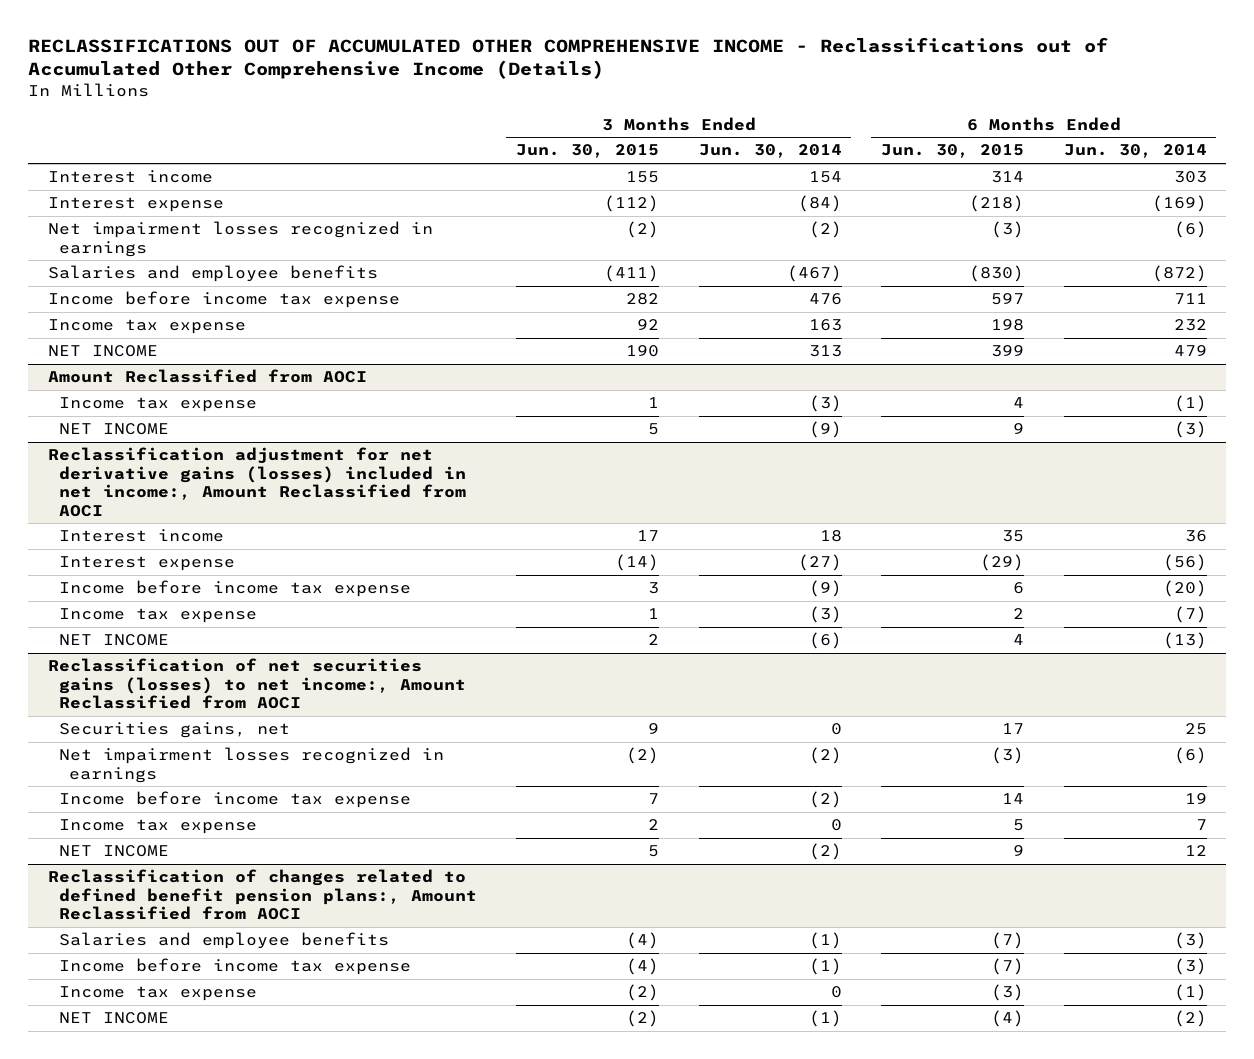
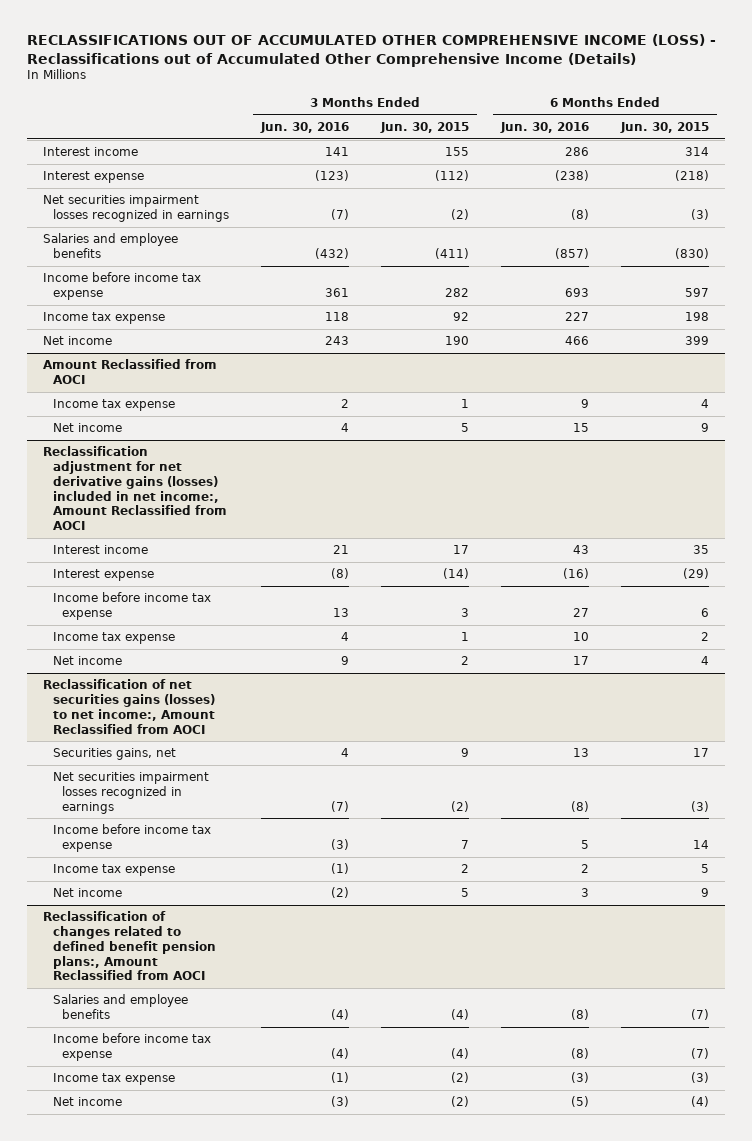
[28,36,1109,80] RECLASSIFICATIONS OUT OF ACCUMULATED OTHER COMPREHENSIVE INCOME - Reclassifications out of Accumulated Other Comprehensive Income (Details) -> [27,34,717,67] RECLASSIFICATIONS OUT OF ACCUMULATED OTHER COMPREHENSIVE INCOME (LOSS) - Reclassifications out of Accumulated Other Comprehensive Income (Details)
[698,144,842,159] Jun. 30, 2014 -> none
[1063,144,1207,159] Jun. 30, 2014 -> none
none -> [259,122,349,134] Jun. 30, 2016
none -> [499,122,589,134] Jun. 30, 2016
[47,221,433,257] Net impairment losses recognized in earnings -> [43,195,229,222] Net securities impairment losses recognized in earnings
[47,345,158,358] NET INCOME -> [43,336,113,346] Net income
[58,423,169,436] NET INCOME -> [52,423,122,433] Net income
[58,634,169,647] NET INCOME -> [52,656,122,666] Net income
[58,747,444,783] Net impairment losses recognized in earnings -> [52,772,209,814] Net securities impairment losses recognized in earnings
[58,845,169,858] NET INCOME -> [52,888,122,898] Net income
[58,1012,169,1025] NET INCOME -> [52,1097,122,1107] Net income

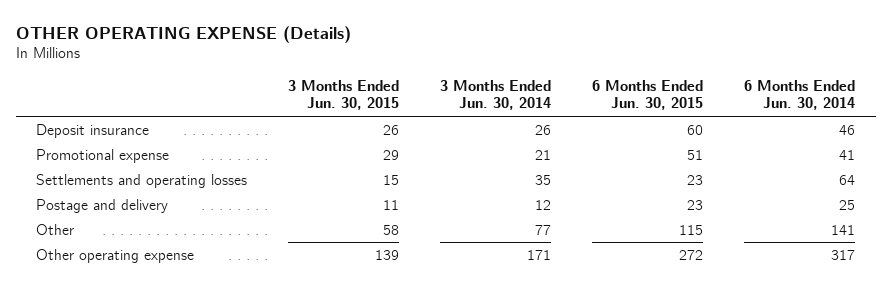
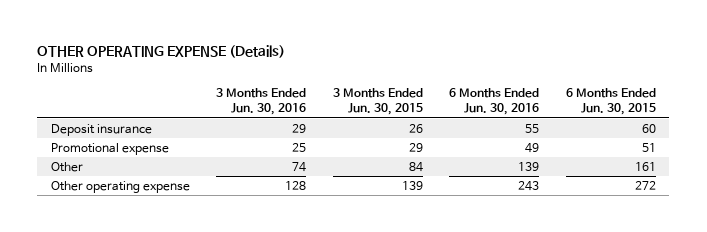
[440,79,552,111] 3 Months Ended Jun. 30, 2014 -> none
[744,79,856,111] 6 Months Ended Jun. 30, 2014 -> none
none -> [216,88,307,116] 3 Months Ended Jun. 30, 2016
none -> [449,88,540,116] 6 Months Ended Jun. 30, 2016
[36,173,248,188] Settlements and operating losses -> none
[36,198,169,213] Postage and delivery -> none
[383,224,400,235] 58 -> [408,161,423,172] 84
[679,224,704,235] 115 -> [635,161,657,171] 161

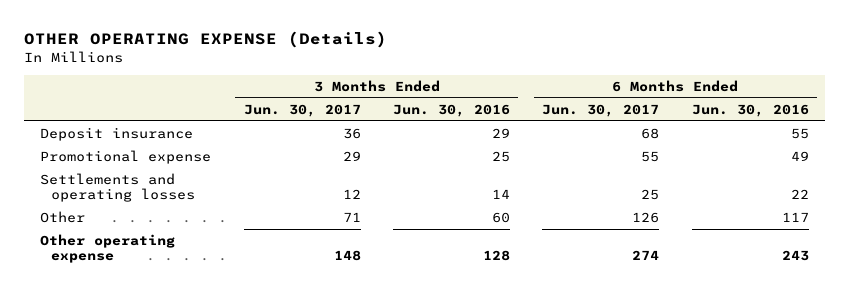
[332,88,423,116] 3 Months Ended Jun. 30, 2015 -> none
[566,88,657,116] 6 Months Ended Jun. 30, 2015 -> none
none -> [243,103,361,117] Jun. 30, 2017
none -> [542,103,660,117] Jun. 30, 2017
none -> [40,172,196,203] Settlements and operating losses
[292,161,307,172] 74 -> [491,211,510,223] 60
[518,161,540,171] 139 -> [781,211,809,222] 117

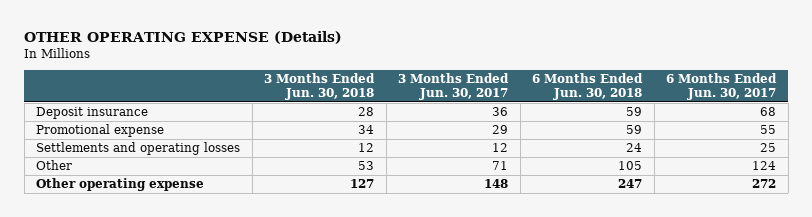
[392,103,510,117] Jun. 30, 2016 -> none
[691,103,809,117] Jun. 30, 2016 -> none
none -> [264,73,376,100] 3 Months Ended Jun. 30, 2018
none -> [532,73,644,100] 6 Months Ended Jun. 30, 2018
[632,211,660,223] 126 -> [752,161,777,171] 124
[632,250,660,261] 274 -> [752,179,777,189] 272

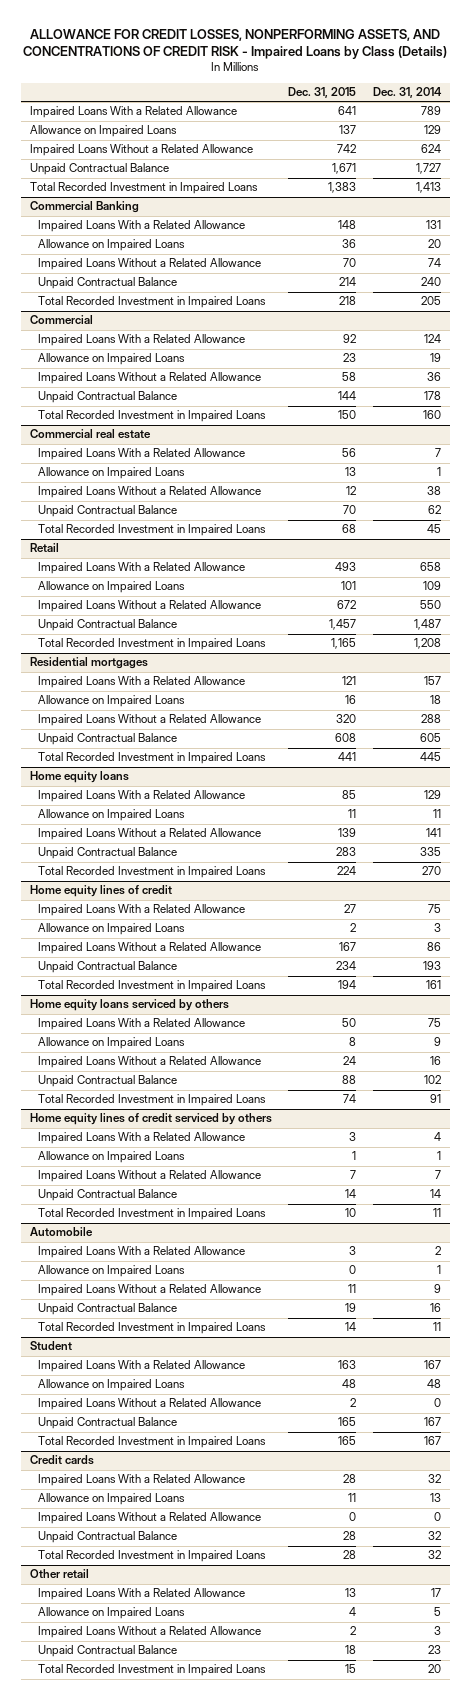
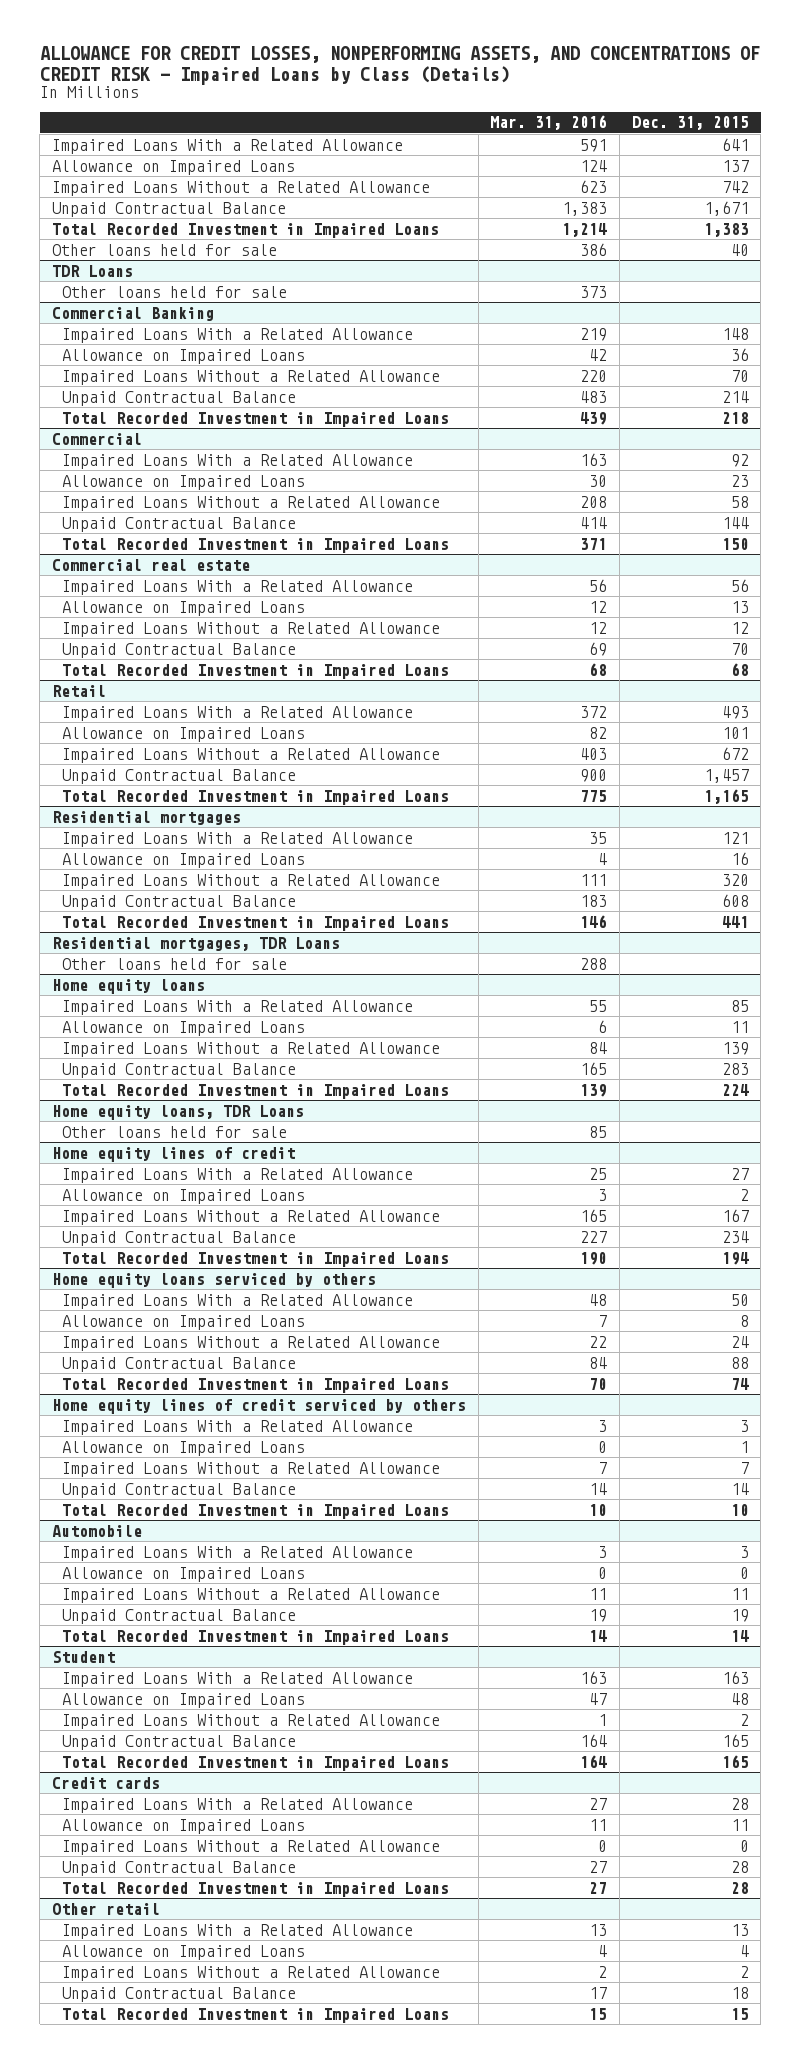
[373,87,443,99] Dec. 31, 2014 -> none
none -> [490,115,608,131] Mar. 31, 2016
none -> [51,243,277,256] Other loans held for sale
none -> [51,264,133,277] TDR Loans
none -> [61,285,287,298] Other loans held for sale
none -> [51,936,340,951] Residential mortgages, TDR Loans
none -> [61,957,287,970] Other loans held for sale
none -> [51,1104,304,1120] Home equity loans, TDR Loans
none -> [61,1125,287,1138] Other loans held for sale

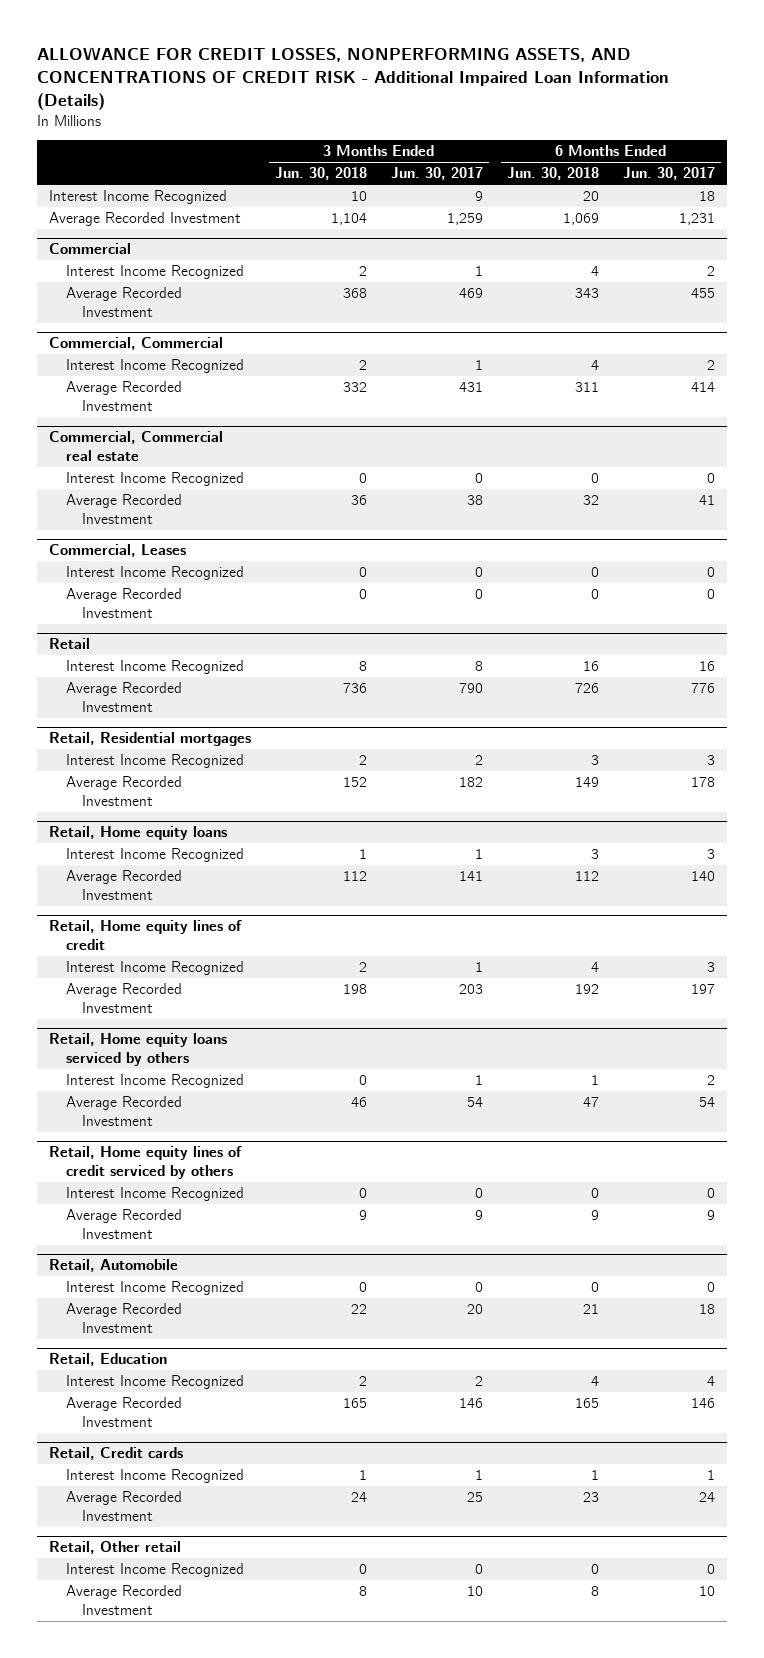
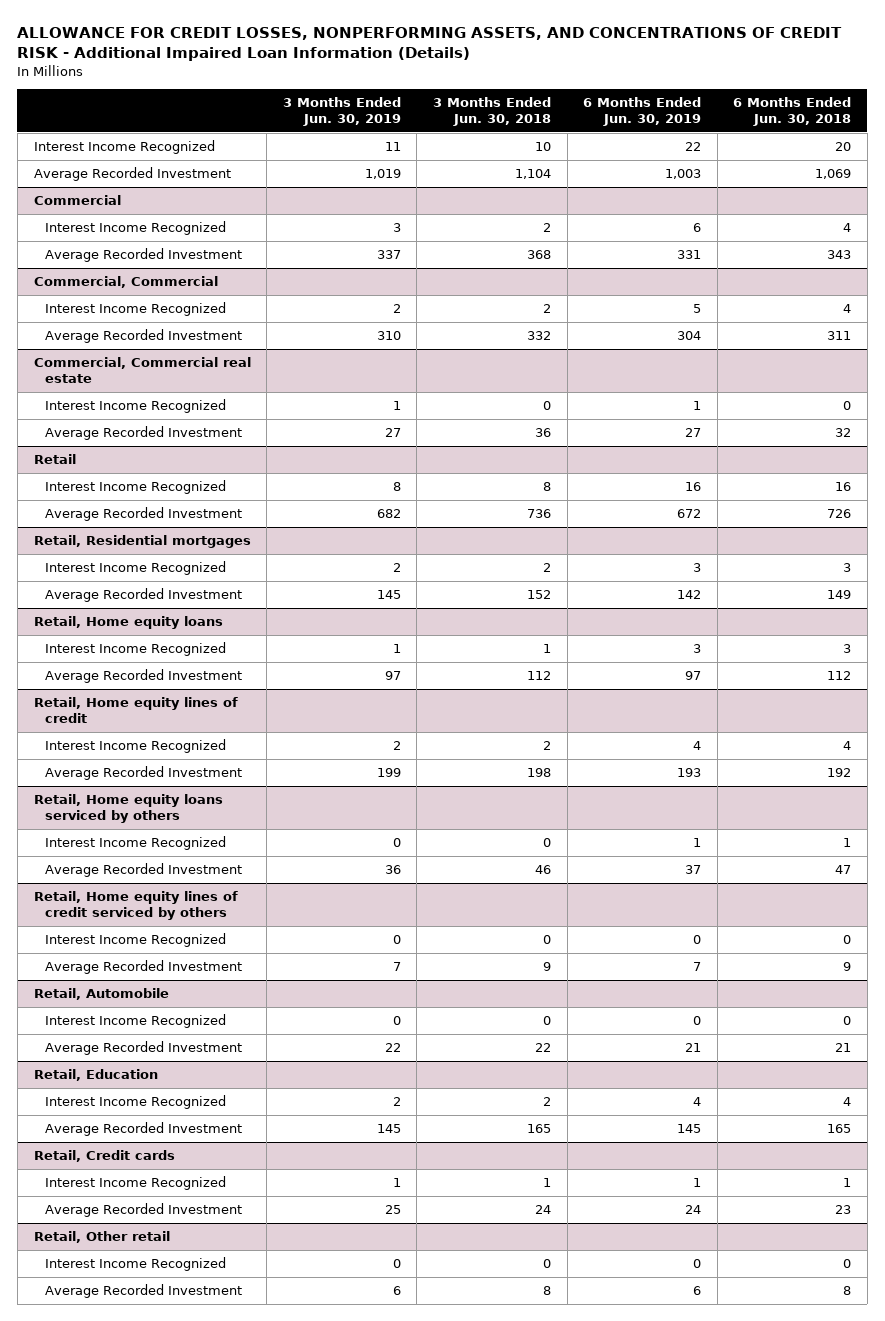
[390,167,483,181] Jun. 30, 2017 -> none
[622,167,715,181] Jun. 30, 2017 -> none
none -> [282,96,401,127] 3 Months Ended Jun. 30, 2019
none -> [583,96,702,127] 6 Months Ended Jun. 30, 2019
[49,544,187,558] Commercial, Leases -> none
[65,566,244,581] Interest Income Recognized -> none
[65,588,182,618] Average Recorded Investment -> none

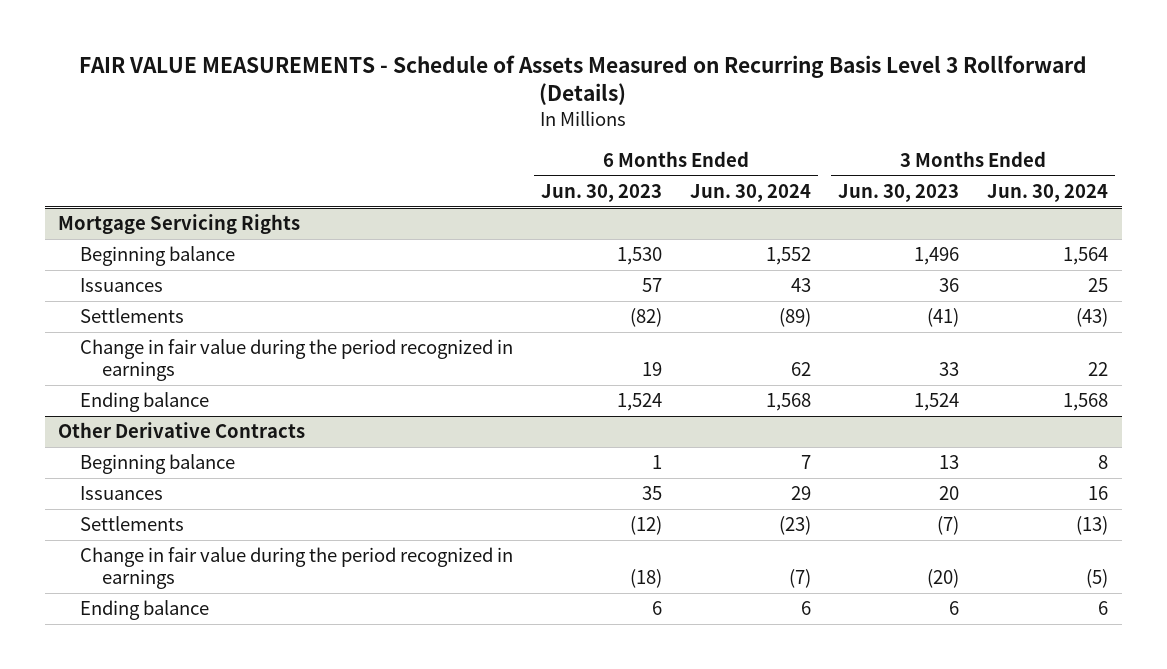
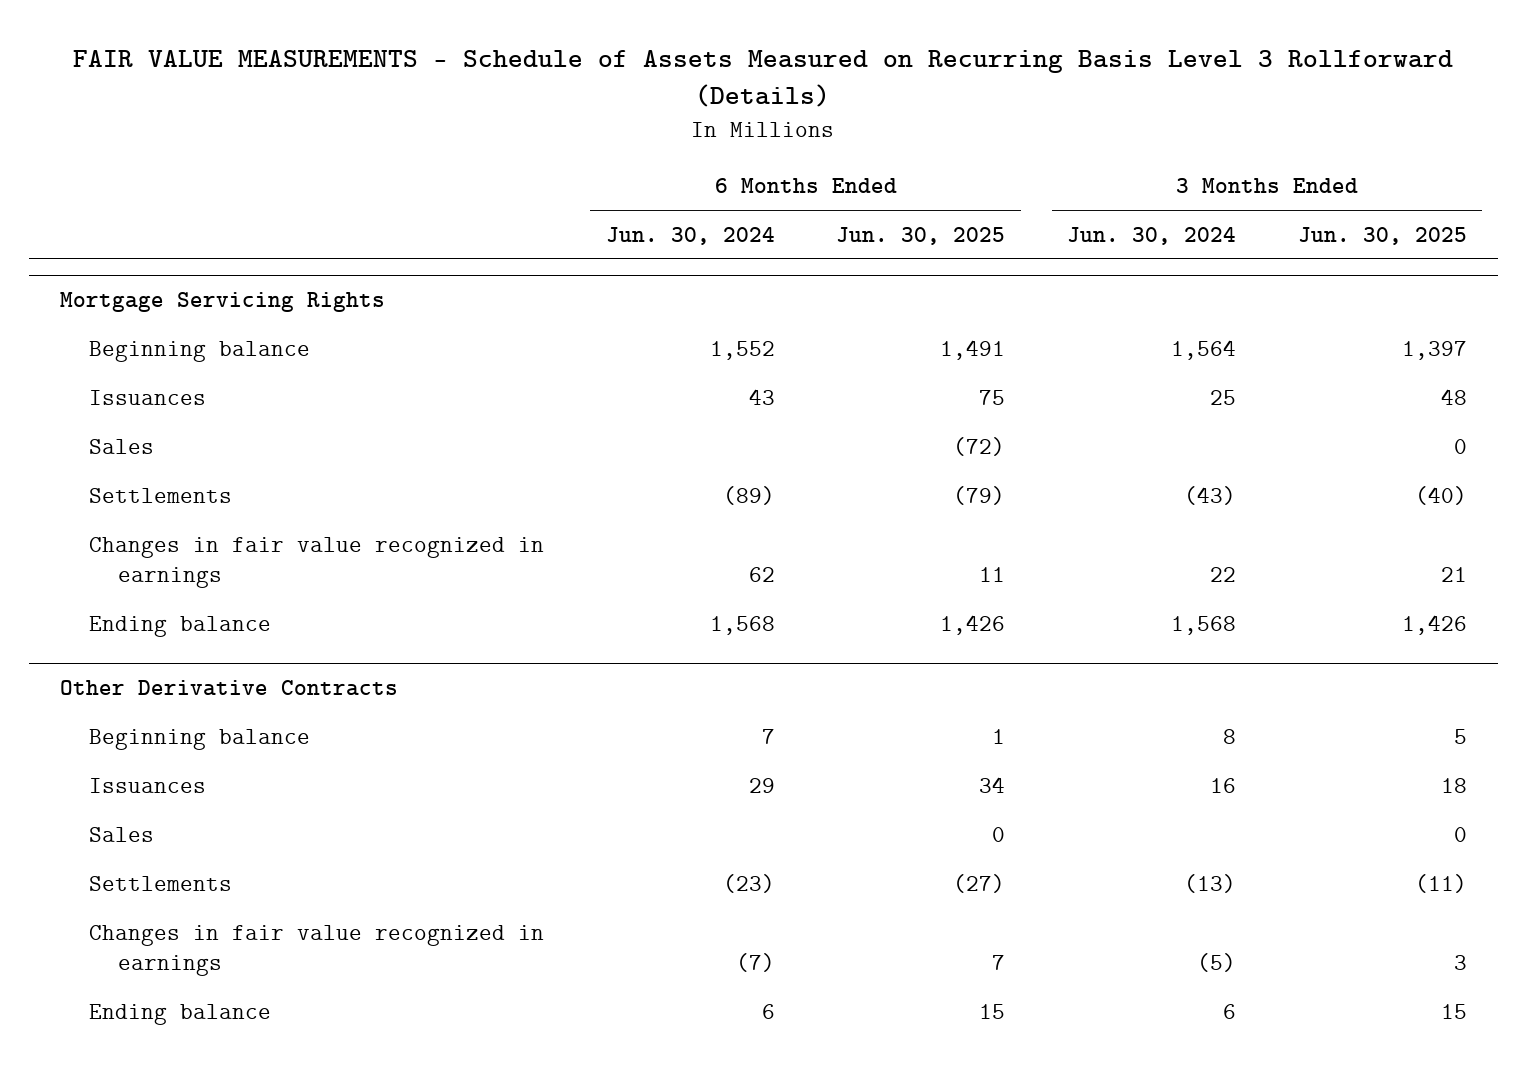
[541,183,663,202] Jun. 30, 2023 -> none
[838,183,960,202] Jun. 30, 2023 -> none
none -> [836,226,1006,245] Jun. 30, 2025
none -> [1297,226,1467,245] Jun. 30, 2025
none -> [88,438,154,454] Sales
[80,339,514,382] Change in fair value during the period recognized in earnings -> [88,536,544,589] Changes in fair value recognized in earnings
none -> [88,826,154,842] Sales
[80,547,514,590] Change in fair value during the period recognized in earnings -> [88,924,544,977] Changes in fair value recognized in earnings

